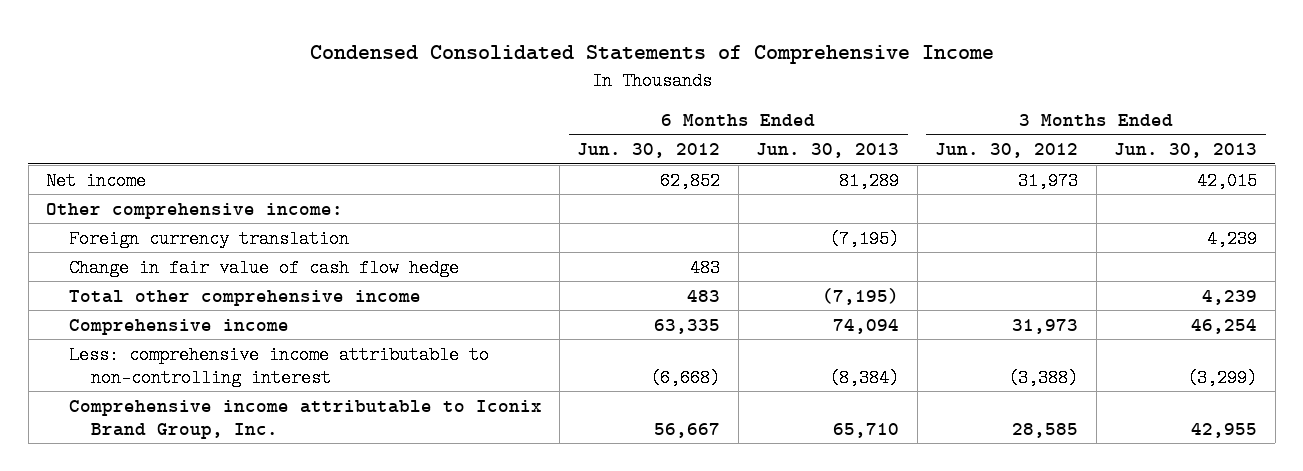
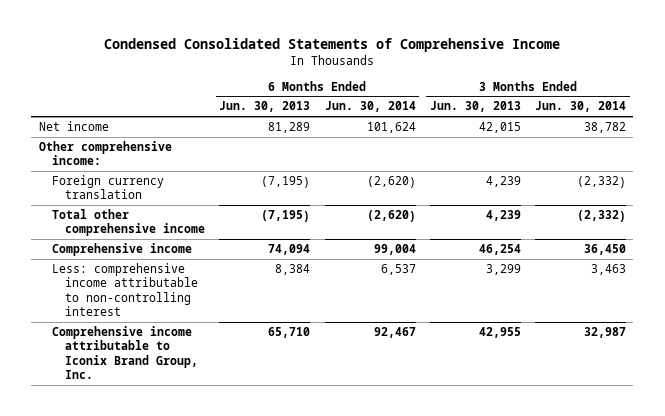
[577,143,721,159] Jun. 30, 2012 -> none
[935,143,1079,159] Jun. 30, 2012 -> none
none -> [324,101,416,113] Jun. 30, 2014
none -> [535,101,627,113] Jun. 30, 2014
[68,258,459,277] Change in fair value of cash flow hedge -> none
[829,368,900,387] (8,384) -> [275,264,311,276] 8,384
[1187,368,1258,387] (3,299) -> [485,264,521,276] 3,299

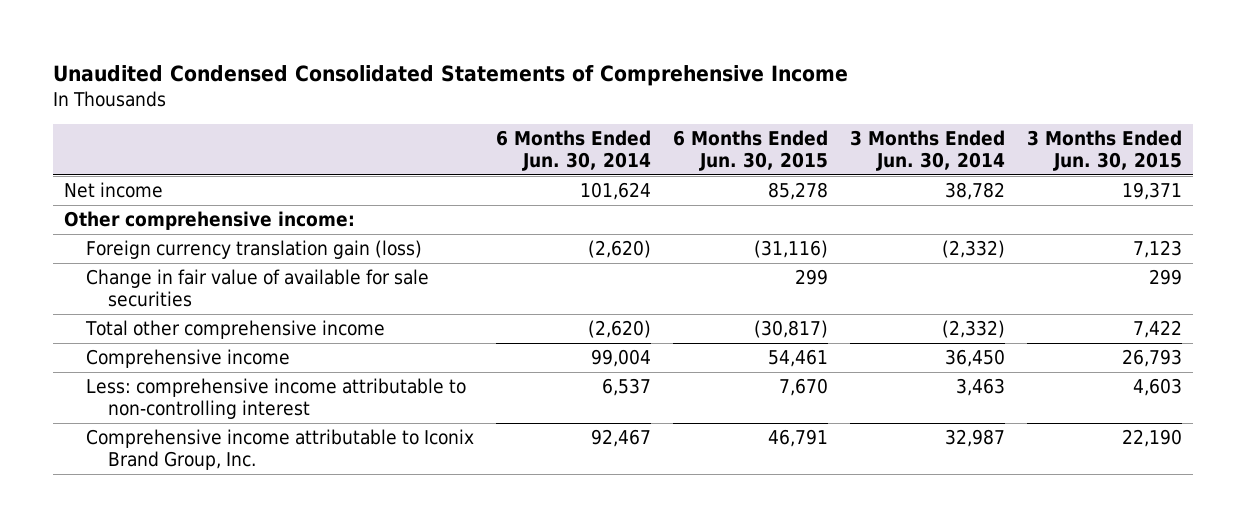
[104,38,561,53] Condensed Consolidated Statements of Comprehensive Income -> [52,65,848,87] Unaudited Condensed Consolidated Statements of Comprehensive Income
[219,101,311,113] Jun. 30, 2013 -> none
[429,101,521,113] Jun. 30, 2013 -> none
none -> [673,130,829,171] 6 Months Ended Jun. 30, 2015
none -> [1027,130,1183,171] 3 Months Ended Jun. 30, 2015
[51,175,164,200] Foreign currency translation -> [86,240,423,260] Foreign currency translation gain (loss)
none -> [86,269,430,307] Change in fair value of available for sale securities

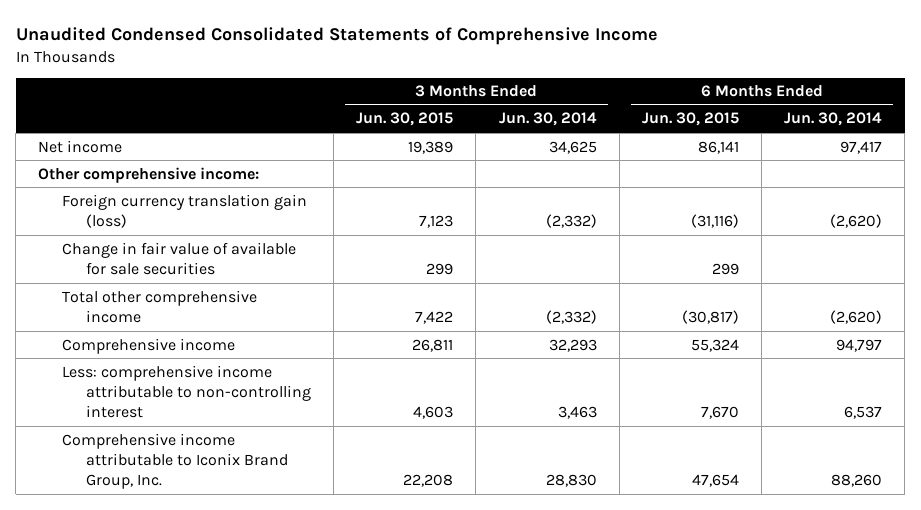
[580,182,652,201] 101,624 -> [840,140,883,154] 97,417
[768,182,829,201] 85,278 -> [697,140,739,154] 86,141
[945,182,1006,201] 38,782 -> [548,140,597,154] 34,625
[1122,182,1183,201] 19,371 -> [408,140,454,154] 19,389
[591,349,652,368] 99,004 -> [836,338,883,352] 94,797
[768,349,829,368] 54,461 -> [690,338,739,352] 55,324
[945,349,1006,368] 36,450 -> [548,338,597,352] 32,293
[1122,349,1183,368] 26,793 -> [412,338,454,352] 26,811
[591,429,652,448] 92,467 -> [831,474,883,488] 88,260
[768,429,829,448] 46,791 -> [691,474,739,488] 47,654
[945,429,1006,448] 32,987 -> [545,474,597,488] 28,830
[1122,429,1183,448] 22,190 -> [403,474,454,488] 22,208

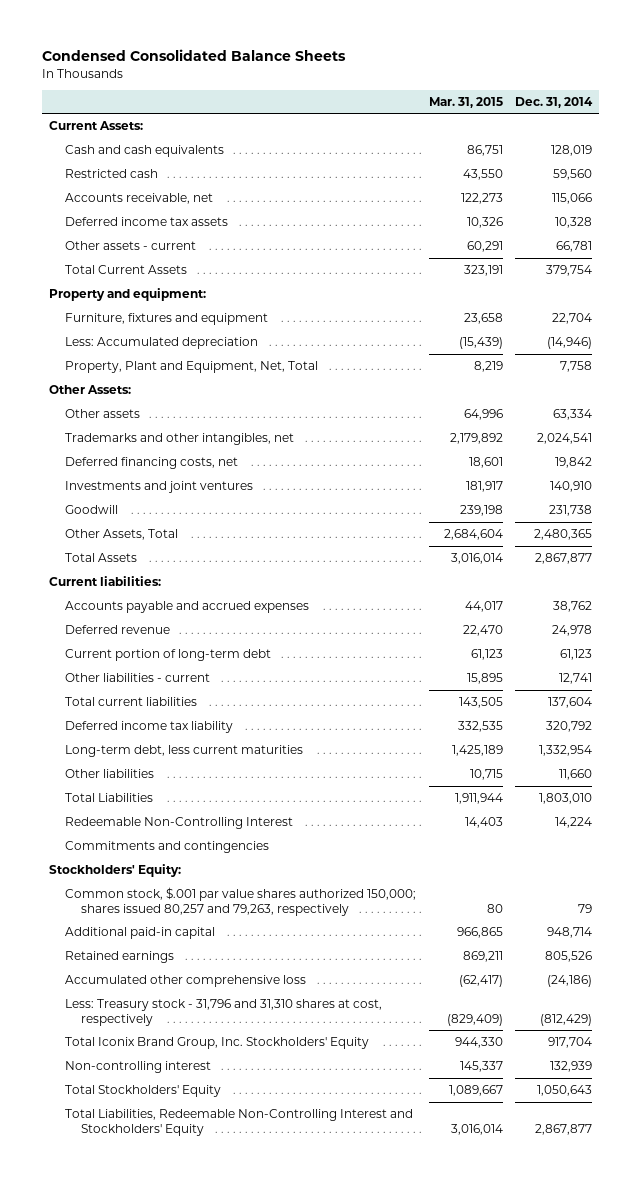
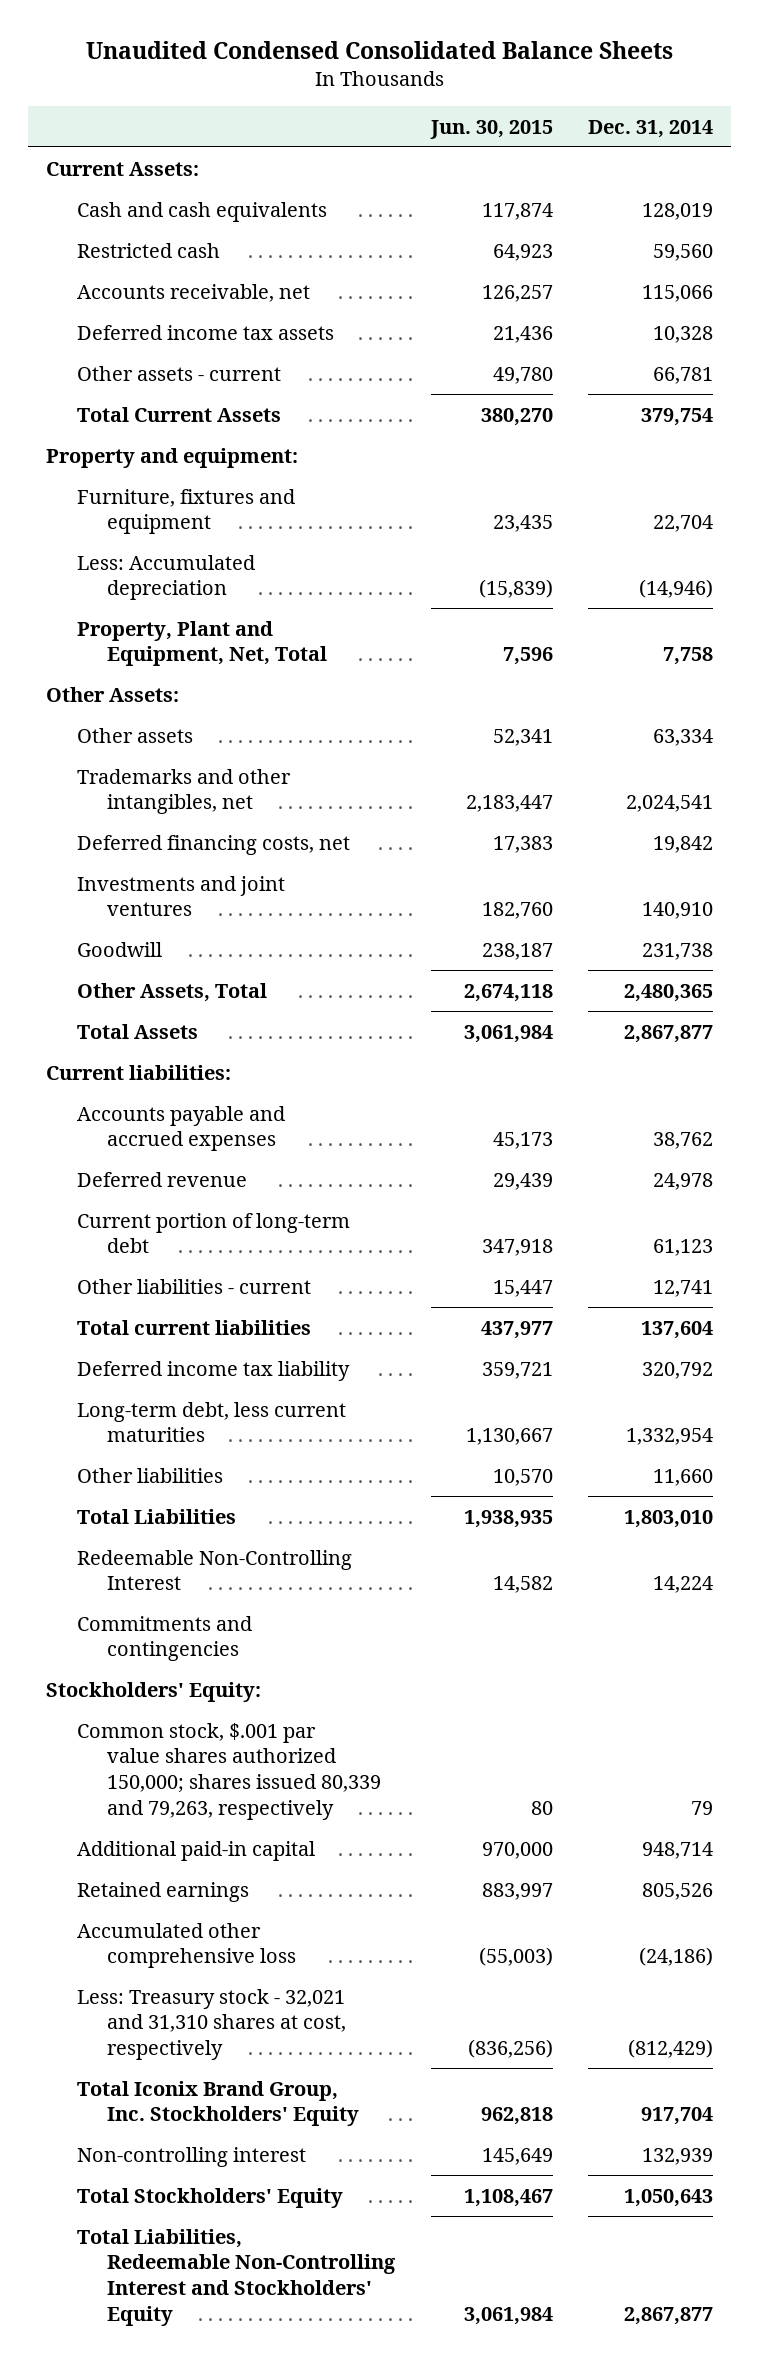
[42,49,347,62] Condensed Consolidated Balance Sheets -> [85,41,673,60] Unaudited Condensed Consolidated Balance Sheets
[428,96,503,108] Mar. 31, 2015 -> none
none -> [429,119,553,139] Jun. 30, 2015
[65,887,417,916] Common stock, $.001 par value shares authorized 150,000; shares issued 80,257 and 79,263, respectively -> [76,1722,382,1820] Common stock, $.001 par value shares authorized 150,000; shares issued 80,339 and 79,263, respectively
[65,999,383,1026] Less: Treasury stock - 31,796 and 31,310 shares at cost, respectively -> [76,1988,347,2061] Less: Treasury stock - 32,021 and 31,310 shares at cost, respectively

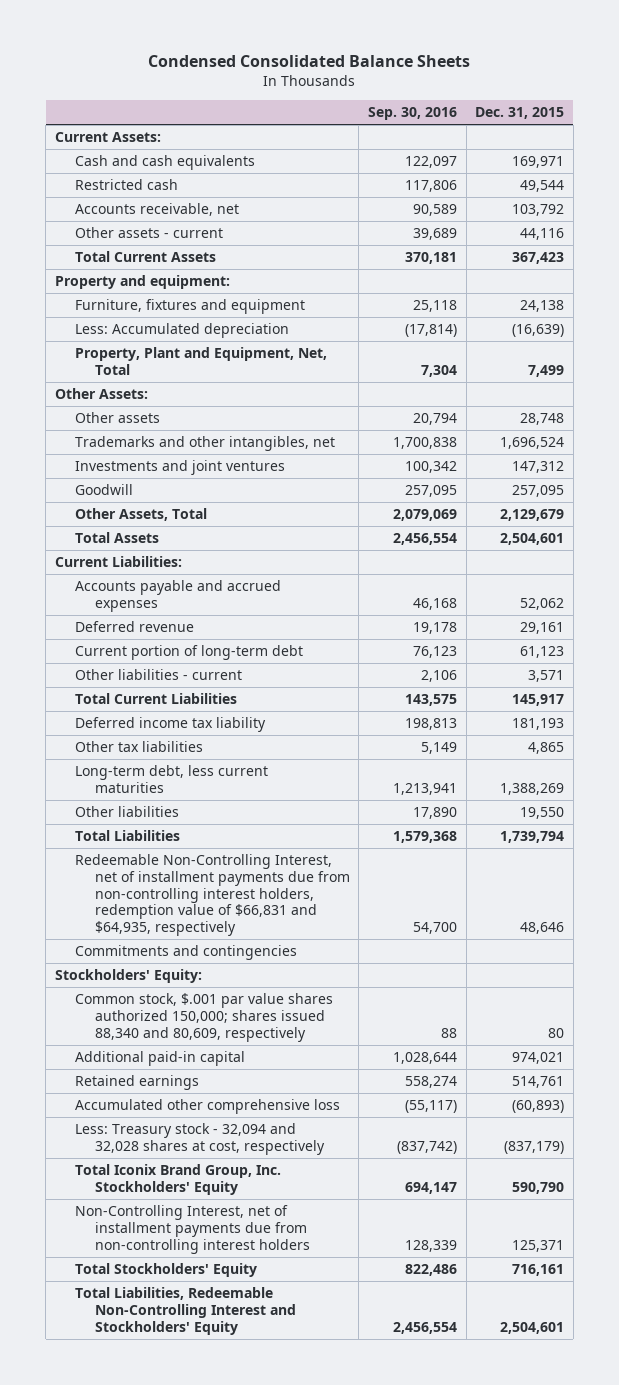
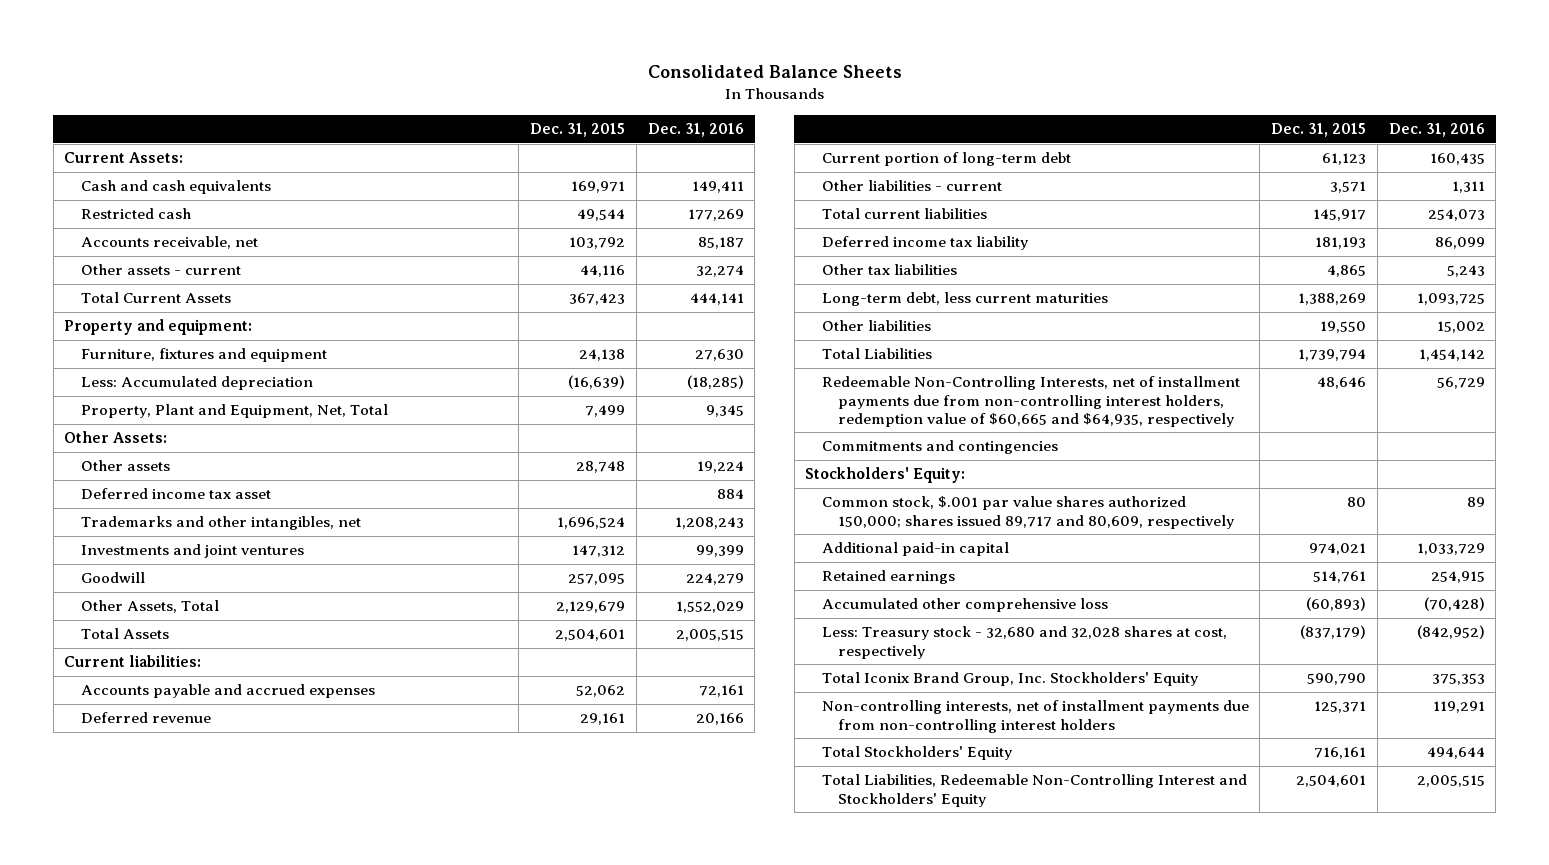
[148,55,471,68] Condensed Consolidated Balance Sheets -> [647,64,902,78] Consolidated Balance Sheets
[367,107,457,121] Sep. 30, 2016 -> none
none -> [647,123,744,138] Dec. 31, 2016
none -> [80,488,271,500] Deferred income tax asset
[54,556,182,568] Current Liabilities: -> [64,655,202,668] Current liabilities:
[74,693,237,705] Total Current Liabilities -> [821,208,987,220] Total current liabilities
[74,854,350,936] Redeemable Non-Controlling Interest, net of installment payments due from non-controlling interest holders, redemption value of $66,831 and $64,935, respectively -> [821,376,1240,427] Redeemable Non-Controlling Interests, net of installment payments due from non-controlling interest holders, redemption value of $60,665 and $64,935, respectively
[74,993,333,1042] Common stock, $.001 par value shares authorized 150,000; shares issued 88,340 and 80,609, respectively -> [821,496,1234,529] Common stock, $.001 par value shares authorized 150,000; shares issued 89,717 and 80,609, respectively
[74,1123,325,1155] Less: Treasury stock - 32,094 and 32,028 shares at cost, respectively -> [821,626,1227,659] Less: Treasury stock - 32,680 and 32,028 shares at cost, respectively
[74,1205,310,1254] Non-Controlling Interest, net of installment payments due from non-controlling interest holders -> [821,700,1249,733] Non-controlling interests, net of installment payments due from non-controlling interest holders

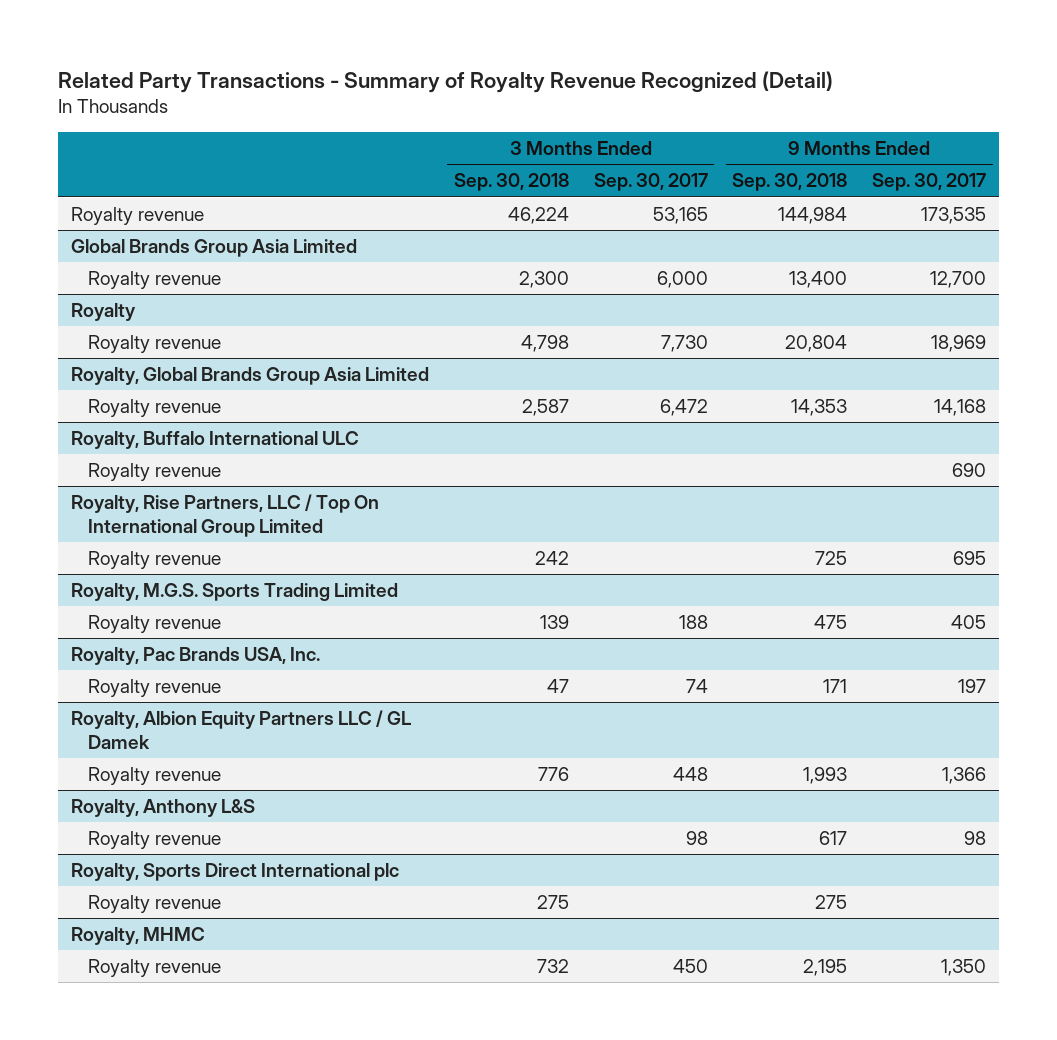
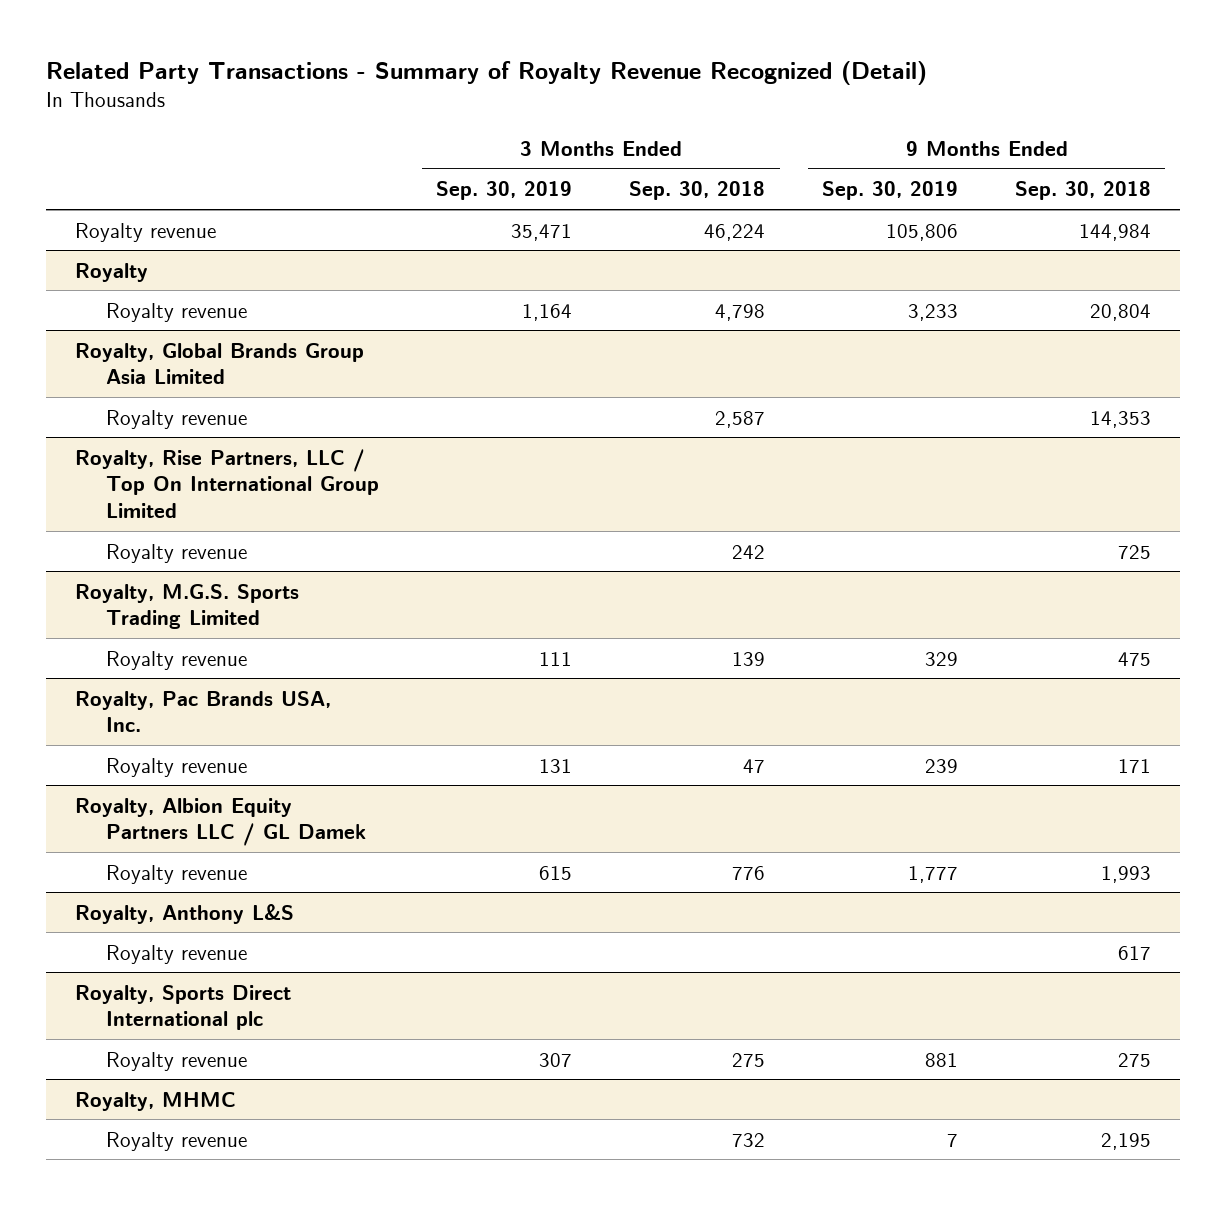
[593,173,708,192] Sep. 30, 2017 -> none
[872,173,987,192] Sep. 30, 2017 -> none
none -> [436,181,573,201] Sep. 30, 2019
none -> [822,181,959,201] Sep. 30, 2019
[70,239,357,258] Global Brands Group Asia Limited -> none
[88,271,222,290] Royalty revenue -> none
[70,431,359,450] Royalty, Buffalo International ULC -> none
[88,463,222,482] Royalty revenue -> none

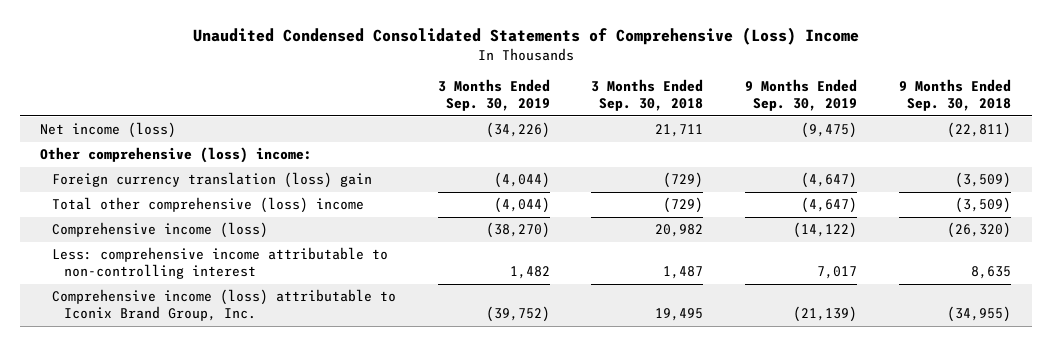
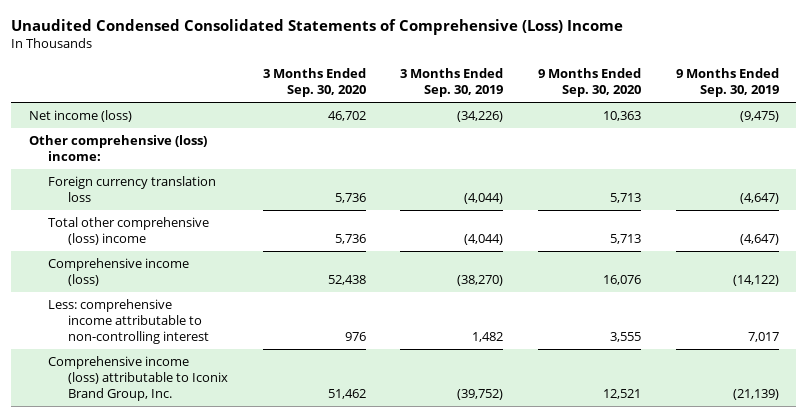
[591,79,704,112] 3 Months Ended Sep. 30, 2018 -> none
[898,79,1011,112] 9 Months Ended Sep. 30, 2018 -> none
none -> [262,68,366,97] 3 Months Ended Sep. 30, 2020
none -> [537,68,641,97] 9 Months Ended Sep. 30, 2020
[52,172,373,189] Foreign currency translation (loss) gain -> [48,176,217,203] Foreign currency translation loss

